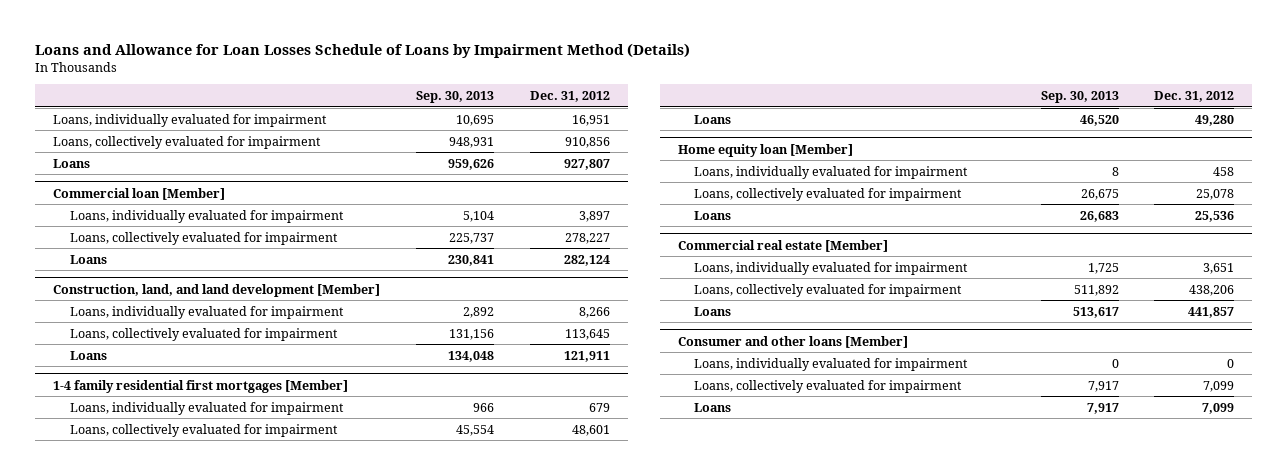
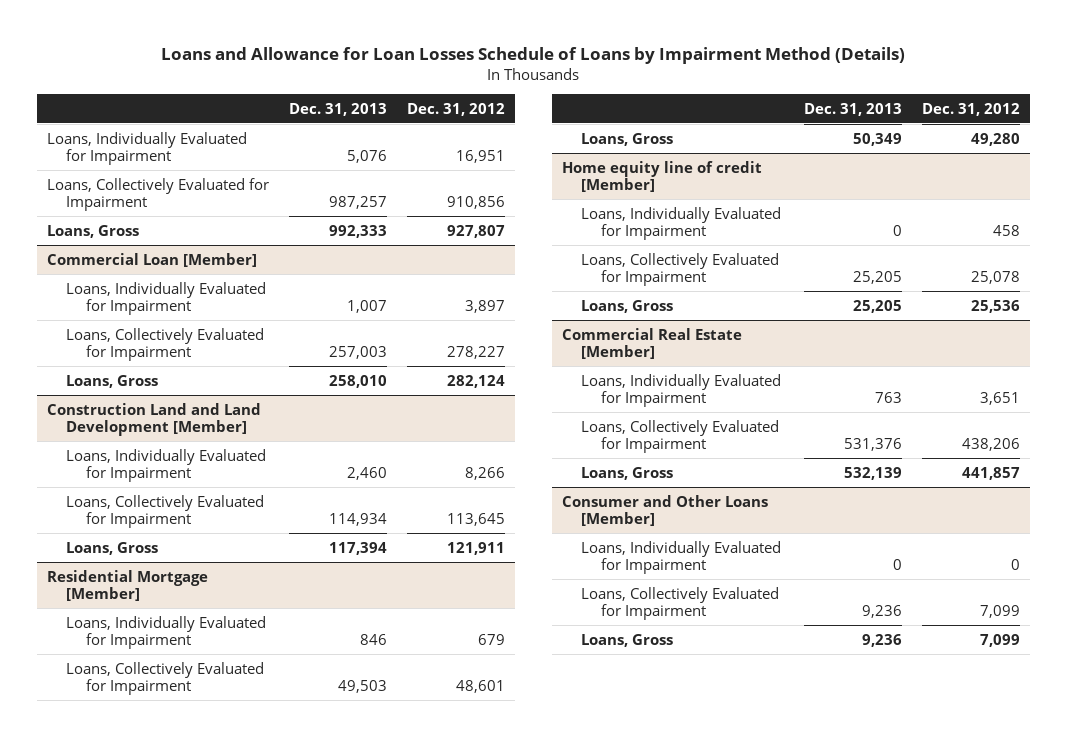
[416,90,495,103] Sep. 30, 2013 -> none
none -> [288,102,387,116] Dec. 31, 2013
[53,379,349,393] 1-4 family residential first mortgages [Member] -> none
[677,143,853,157] Home equity loan [Member] -> none
[53,113,328,127] Loans, individually evaluated for impairment -> [46,131,247,166] Loans, Individually Evaluated for Impairment
[53,135,322,149] Loans, collectively evaluated for impairment -> [46,177,269,212] Loans, Collectively Evaluated for Impairment
[53,158,91,168] Loans -> [46,224,139,238] Loans, Gross
[53,187,226,200] Commercial loan [Member] -> [46,252,257,267] Commercial Loan [Member]
[70,209,345,223] Loans, individually evaluated for impairment -> [66,281,267,316] Loans, Individually Evaluated for Impairment
[70,231,339,245] Loans, collectively evaluated for impairment -> [66,327,265,362] Loans, Collectively Evaluated for Impairment
[70,254,108,264] Loans -> [66,374,159,388] Loans, Gross
[53,283,381,297] Construction, land, and land development [Member] -> [46,402,261,437] Construction Land and Land Development [Member]
[70,305,345,319] Loans, individually evaluated for impairment -> [66,448,267,483] Loans, Individually Evaluated for Impairment
[70,327,339,341] Loans, collectively evaluated for impairment -> [66,494,265,529] Loans, Collectively Evaluated for Impairment
[70,350,108,360] Loans -> [66,541,159,555] Loans, Gross
none -> [46,569,208,602] Residential Mortgage [Member]
[70,401,345,415] Loans, individually evaluated for impairment -> [66,615,267,650] Loans, Individually Evaluated for Impairment
[70,423,339,437] Loans, collectively evaluated for impairment -> [66,661,265,696] Loans, Collectively Evaluated for Impairment
[694,114,732,124] Loans -> [581,132,674,146] Loans, Gross
none -> [561,160,762,193] Home equity line of credit [Member]
[694,165,969,179] Loans, individually evaluated for impairment -> [581,206,782,241] Loans, Individually Evaluated for Impairment
[694,187,963,201] Loans, collectively evaluated for impairment -> [581,252,780,287] Loans, Collectively Evaluated for Impairment
[694,210,732,220] Loans -> [581,299,674,313] Loans, Gross
[677,239,888,252] Commercial real estate [Member] -> [561,327,742,360] Commercial Real Estate [Member]
[694,261,969,275] Loans, individually evaluated for impairment -> [581,373,782,408] Loans, Individually Evaluated for Impairment
[694,283,963,297] Loans, collectively evaluated for impairment -> [581,419,780,454] Loans, Collectively Evaluated for Impairment
[694,306,732,316] Loans -> [581,466,674,480] Loans, Gross
[677,335,908,348] Consumer and other loans [Member] -> [561,494,768,527] Consumer and Other Loans [Member]
[694,357,969,371] Loans, individually evaluated for impairment -> [581,540,782,575] Loans, Individually Evaluated for Impairment
[694,379,963,393] Loans, collectively evaluated for impairment -> [581,586,780,621] Loans, Collectively Evaluated for Impairment
[694,402,732,412] Loans -> [581,633,674,647] Loans, Gross

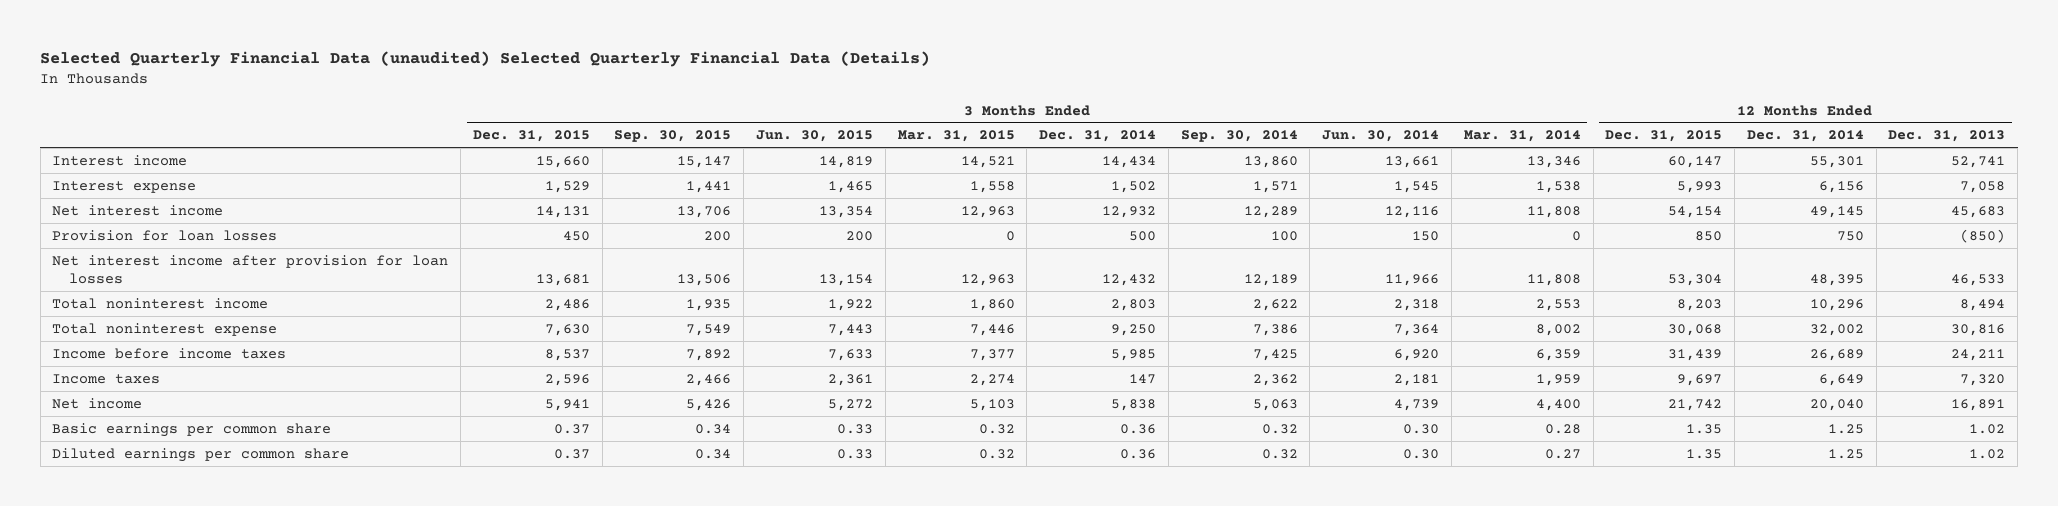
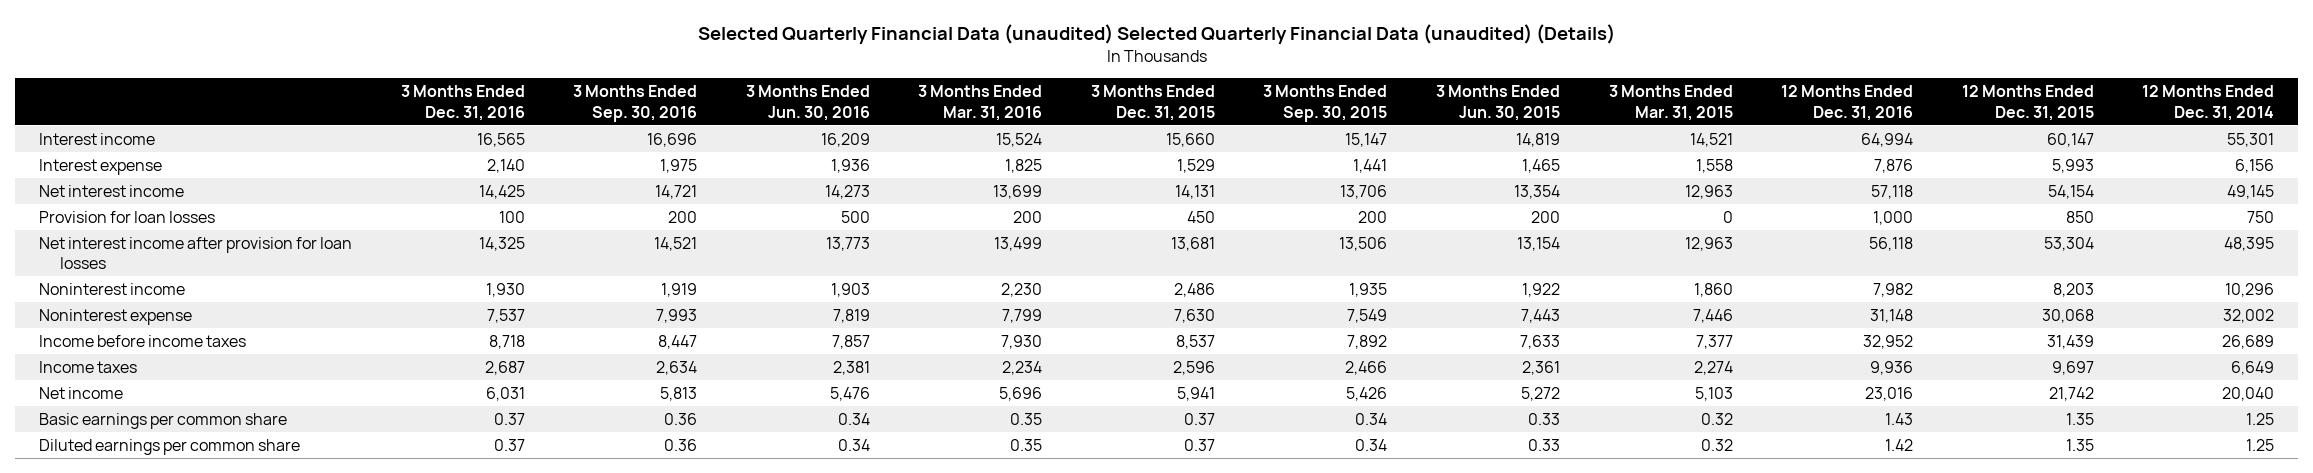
[40,51,931,68] Selected Quarterly Financial Data (unaudited) Selected Quarterly Financial Data (Details) -> [697,24,1615,45] Selected Quarterly Financial Data (unaudited) Selected Quarterly Financial Data (unaudited) (Details)
[1039,130,1157,143] Dec. 31, 2014 -> none
[1180,130,1298,143] Sep. 30, 2014 -> none
[1322,130,1440,143] Jun. 30, 2014 -> none
[1463,130,1581,143] Mar. 31, 2014 -> none
[1888,130,2006,143] Dec. 31, 2013 -> none
none -> [400,85,525,121] 3 Months Ended Dec. 31, 2016
none -> [573,85,698,122] 3 Months Ended Sep. 30, 2016
none -> [745,85,870,121] 3 Months Ended Jun. 30, 2016
none -> [918,85,1043,121] 3 Months Ended Mar. 31, 2016
none -> [1781,85,1914,121] 12 Months Ended Dec. 31, 2016
[52,297,269,309] Total noninterest income -> [39,282,186,295] Noninterest income
[52,322,278,336] Total noninterest expense -> [39,308,193,325] Noninterest expense

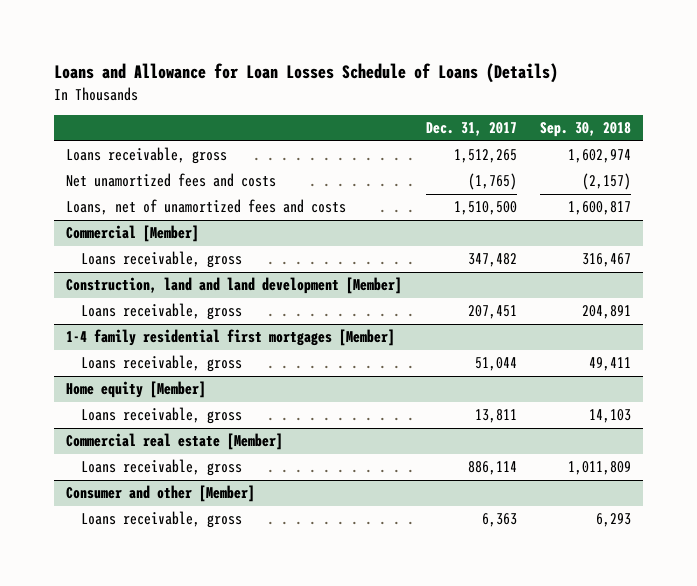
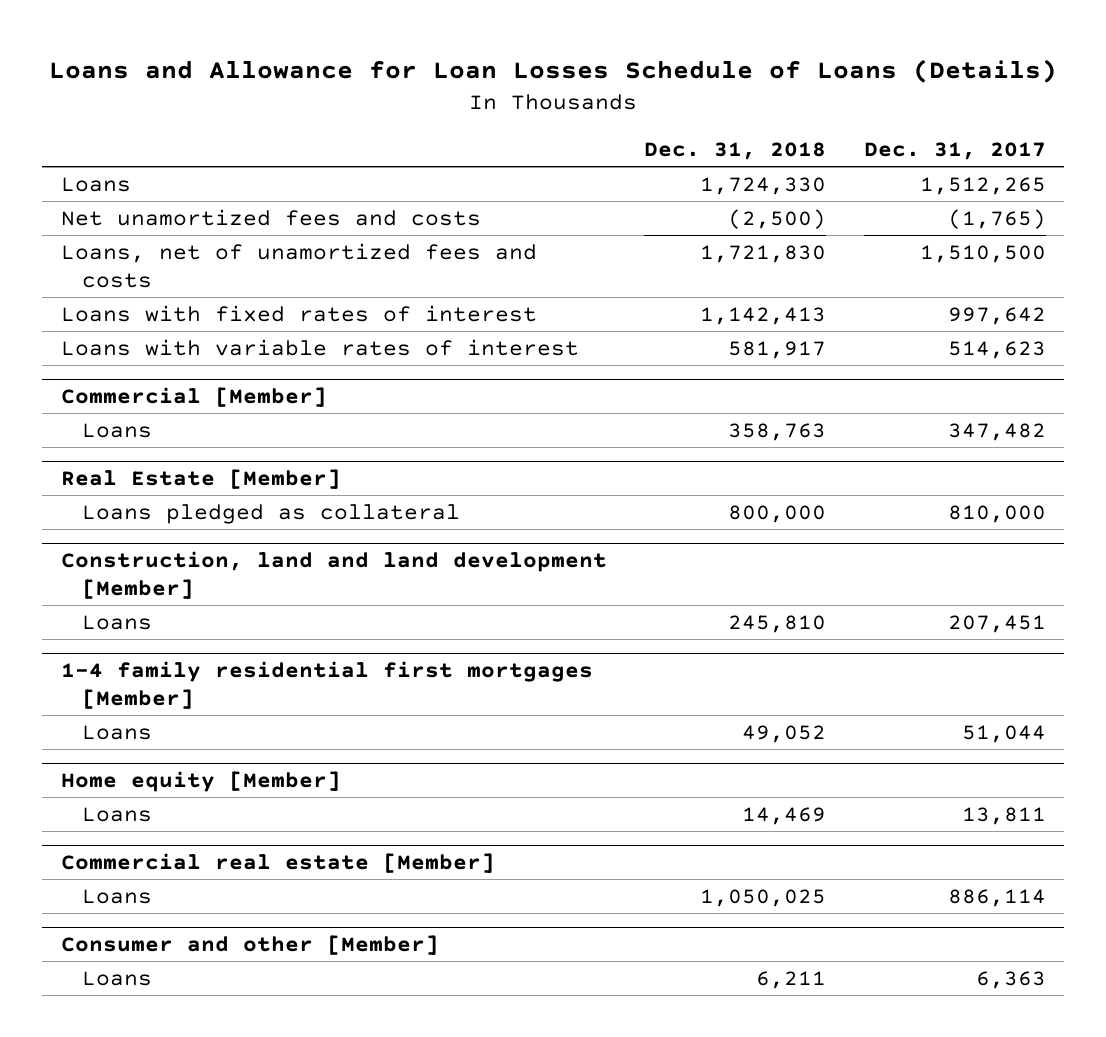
[540,122,632,138] Sep. 30, 2018 -> none
none -> [644,141,827,160] Dec. 31, 2018
[65,147,227,165] Loans receivable, gross -> [60,176,131,192] Loans
none -> [60,304,537,322] Loans with fixed rates of interest
none -> [60,338,579,356] Loans with variable rates of interest
[80,251,242,269] Loans receivable, gross -> [82,422,153,438] Loans
none -> [60,468,341,489] Real Estate [Member]
none -> [82,503,461,524] Loans pledged as collateral
[80,303,242,321] Loans receivable, gross -> [82,614,153,630] Loans
[80,355,242,373] Loans receivable, gross -> [82,724,153,740] Loans
[80,407,242,425] Loans receivable, gross -> [82,806,153,822] Loans
[80,459,242,477] Loans receivable, gross -> [82,888,153,904] Loans
[80,511,242,529] Loans receivable, gross -> [82,970,153,986] Loans

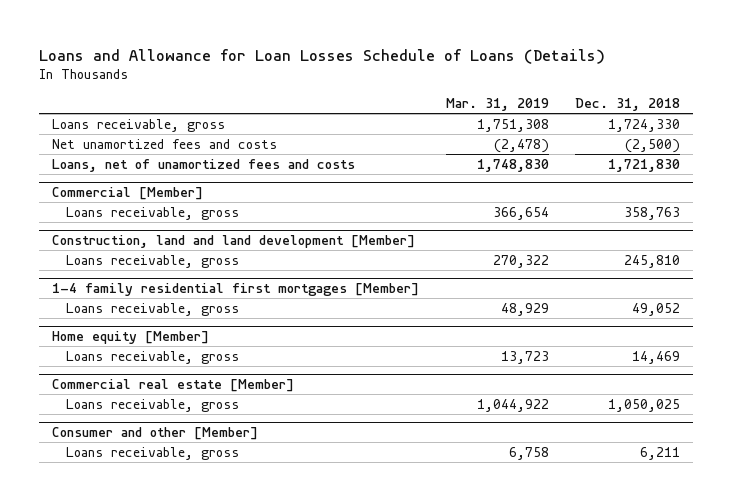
[863,141,1046,160] Dec. 31, 2017 -> none
none -> [445,98,549,112] Mar. 31, 2019
[60,176,131,192] Loans -> [52,118,226,132] Loans receivable, gross
[60,304,537,322] Loans with fixed rates of interest -> none
[60,338,579,356] Loans with variable rates of interest -> none
[60,468,341,489] Real Estate [Member] -> none
[82,503,461,524] Loans pledged as collateral -> none
[82,422,153,438] Loans -> [66,206,240,220] Loans receivable, gross
[82,614,153,630] Loans -> [66,254,240,268] Loans receivable, gross
[82,724,153,740] Loans -> [66,302,240,316] Loans receivable, gross
[82,806,153,822] Loans -> [66,350,240,364] Loans receivable, gross
[82,888,153,904] Loans -> [66,398,240,412] Loans receivable, gross
[82,970,153,986] Loans -> [66,446,240,460] Loans receivable, gross

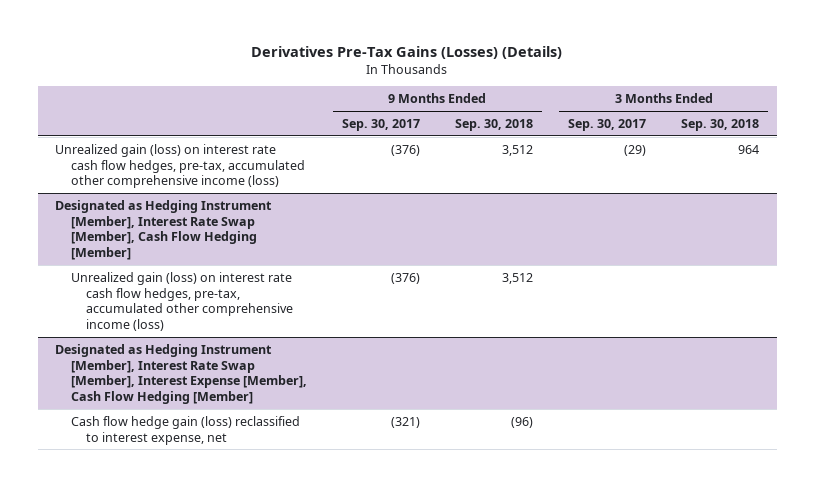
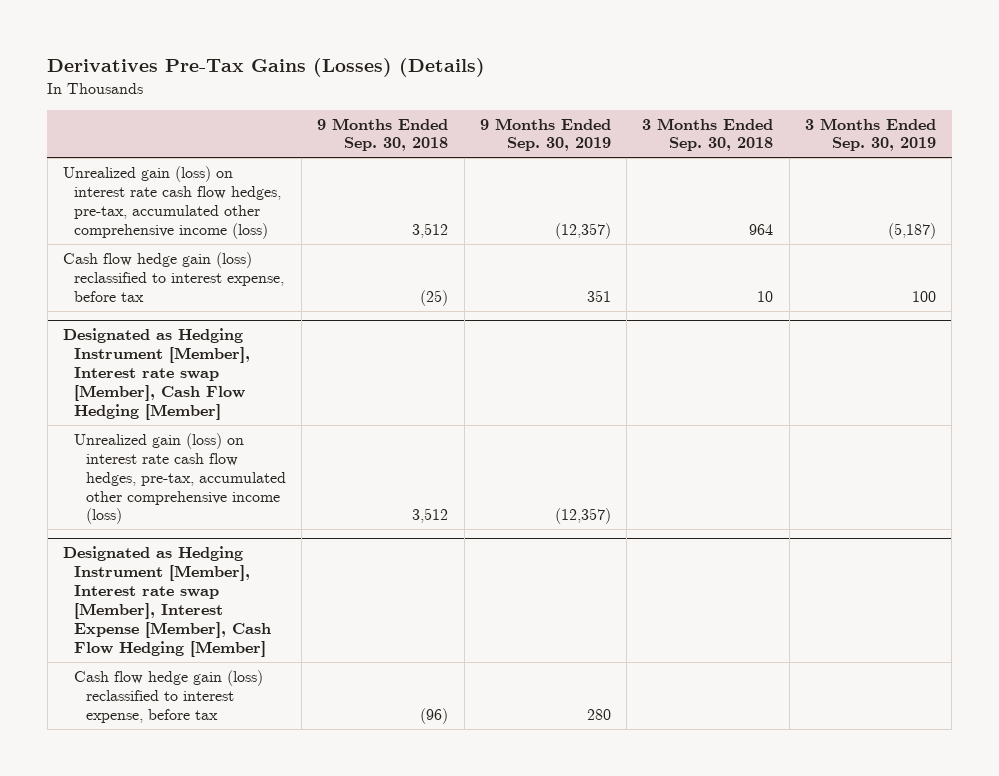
[341,118,420,131] Sep. 30, 2017 -> none
[568,118,647,131] Sep. 30, 2017 -> none
none -> [479,117,611,152] 9 Months Ended Sep. 30, 2019
none -> [804,117,936,152] 3 Months Ended Sep. 30, 2019
none -> [62,251,285,302] Cash flow hedge gain (loss) reclassified to interest expense, before tax
[55,199,273,260] Designated as Hedging Instrument [Member], Interest Rate Swap [Member], Cash Flow Hedging [Member] -> [62,328,251,420] Designated as Hedging Instrument [Member], Interest rate swap [Member], Cash Flow Hedging [Member]
[55,343,307,404] Designated as Hedging Instrument [Member], Interest Rate Swap [Member], Interest Expense [Member], Cash Flow Hedging [Member] -> [62,546,272,657] Designated as Hedging Instrument [Member], Interest rate swap [Member], Interest Expense [Member], Cash Flow Hedging [Member]
[70,415,300,445] Cash flow hedge gain (loss) reclassified to interest expense, net -> [74,669,264,723] Cash flow hedge gain (loss) reclassified to interest expense, before tax

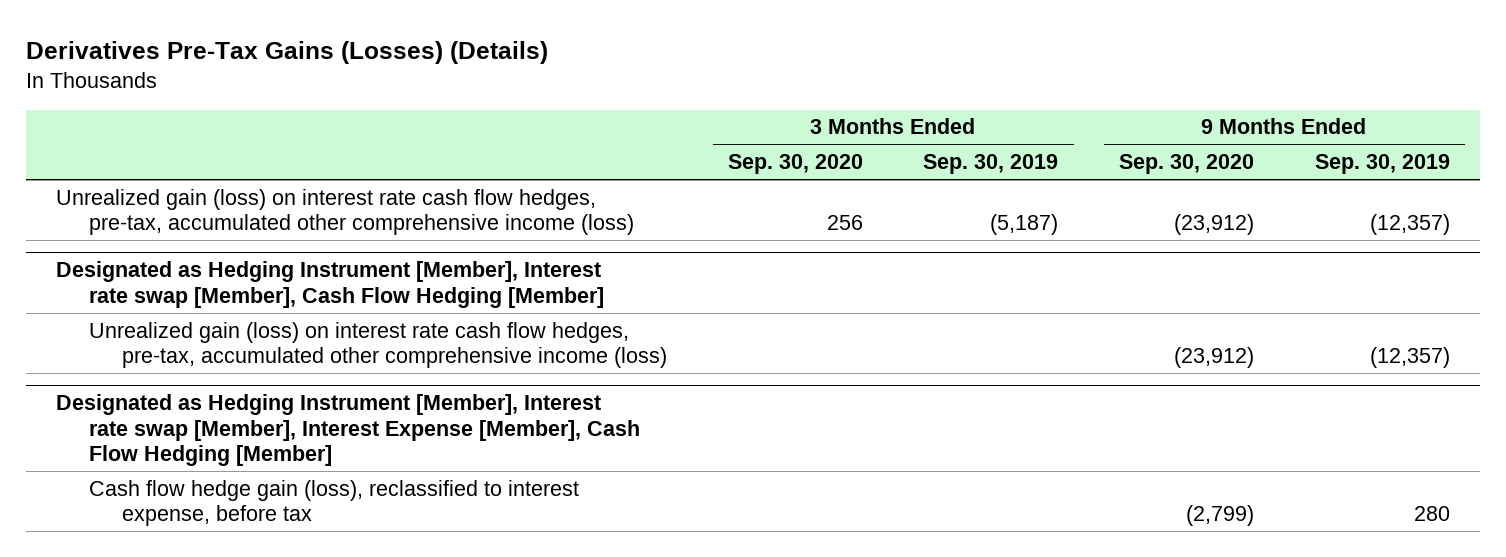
[317,117,449,152] 9 Months Ended Sep. 30, 2018 -> none
[642,117,774,152] 3 Months Ended Sep. 30, 2018 -> none
none -> [727,154,863,175] Sep. 30, 2020
none -> [1119,154,1255,175] Sep. 30, 2020
[62,251,285,302] Cash flow hedge gain (loss) reclassified to interest expense, before tax -> none
[74,669,264,723] Cash flow hedge gain (loss) reclassified to interest expense, before tax -> [89,479,580,527] Cash flow hedge gain (loss), reclassified to interest expense, before tax

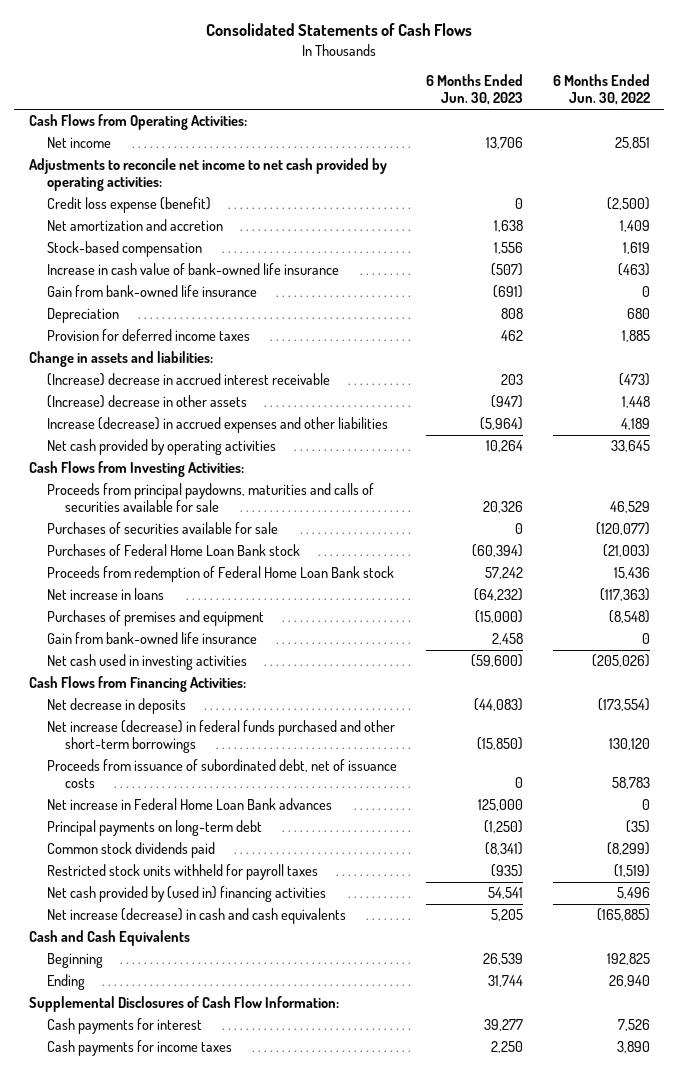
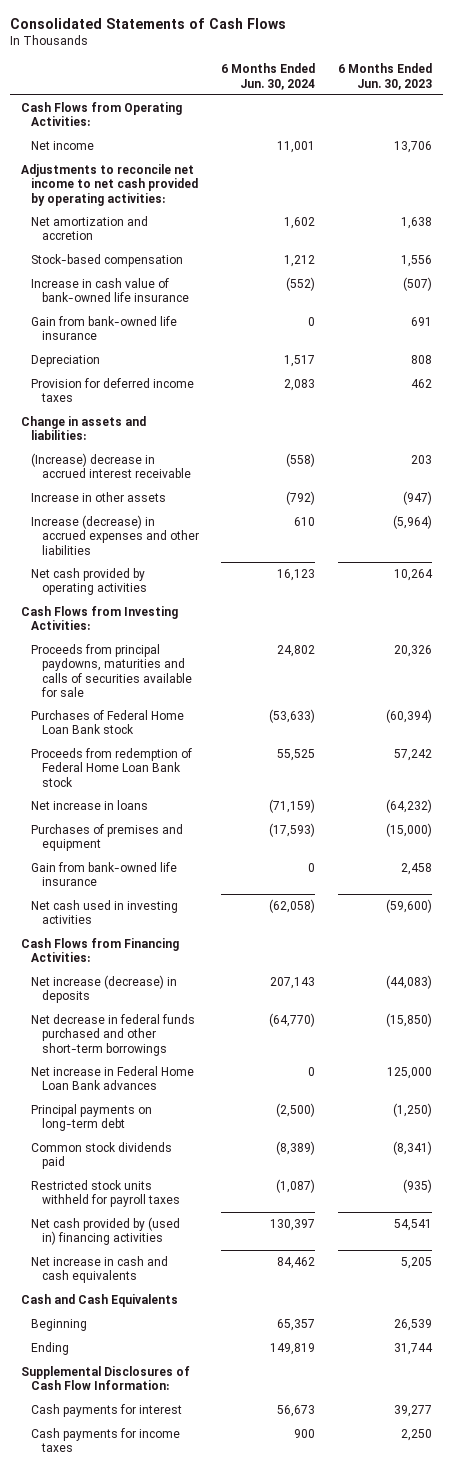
[552,74,650,106] 6 Months Ended Jun. 30, 2022 -> none
none -> [221,63,316,90] 6 Months Ended Jun. 30, 2024
[46,197,211,214] Credit loss expense (benefit) -> none
[493,285,524,299] (691) -> [411,317,433,327] 691
[46,395,247,409] (Increase) decrease in other assets -> [31,492,167,503] Increase in other assets
[46,522,278,535] Purchases of securities available for sale -> none
[46,759,397,789] Proceeds from issuance of subordinated debt, net of issuance costs -> none
[46,698,186,715] Net decrease in deposits -> [31,975,178,1004] Net increase (decrease) in deposits
[46,720,395,754] Net increase (decrease) in federal funds purchased and other short-term borrowings -> [31,1014,196,1056] Net decrease in federal funds purchased and other short-term borrowings
[46,908,346,925] Net increase (decrease) in cash and cash equivalents -> [31,1256,169,1284] Net increase in cash and cash equivalents

